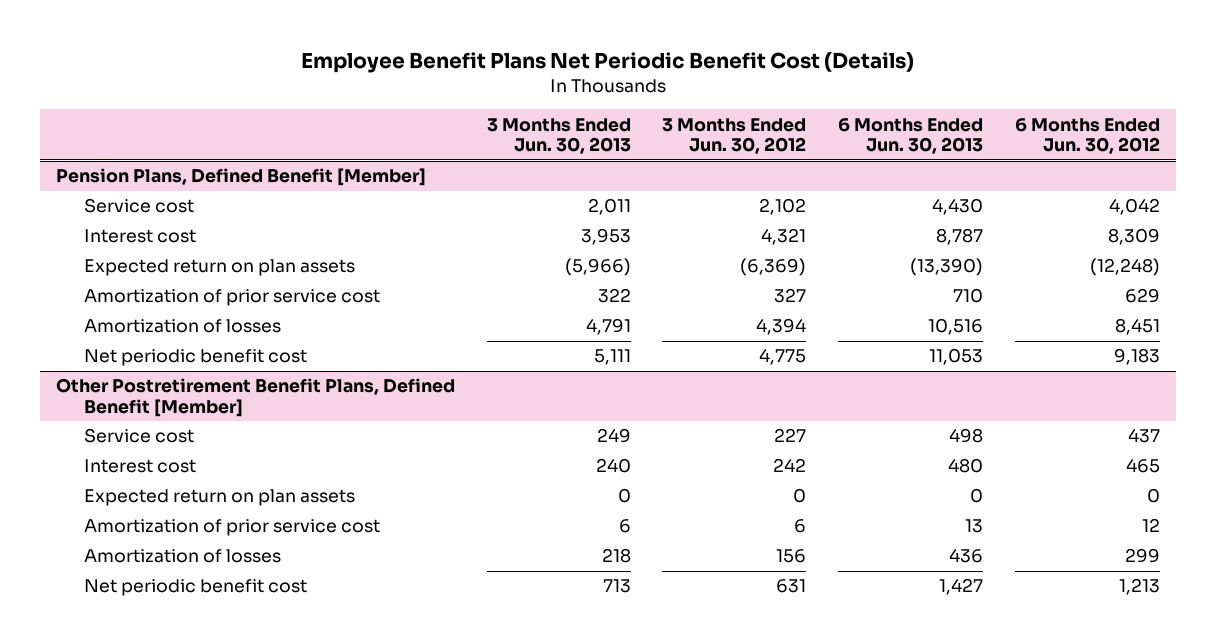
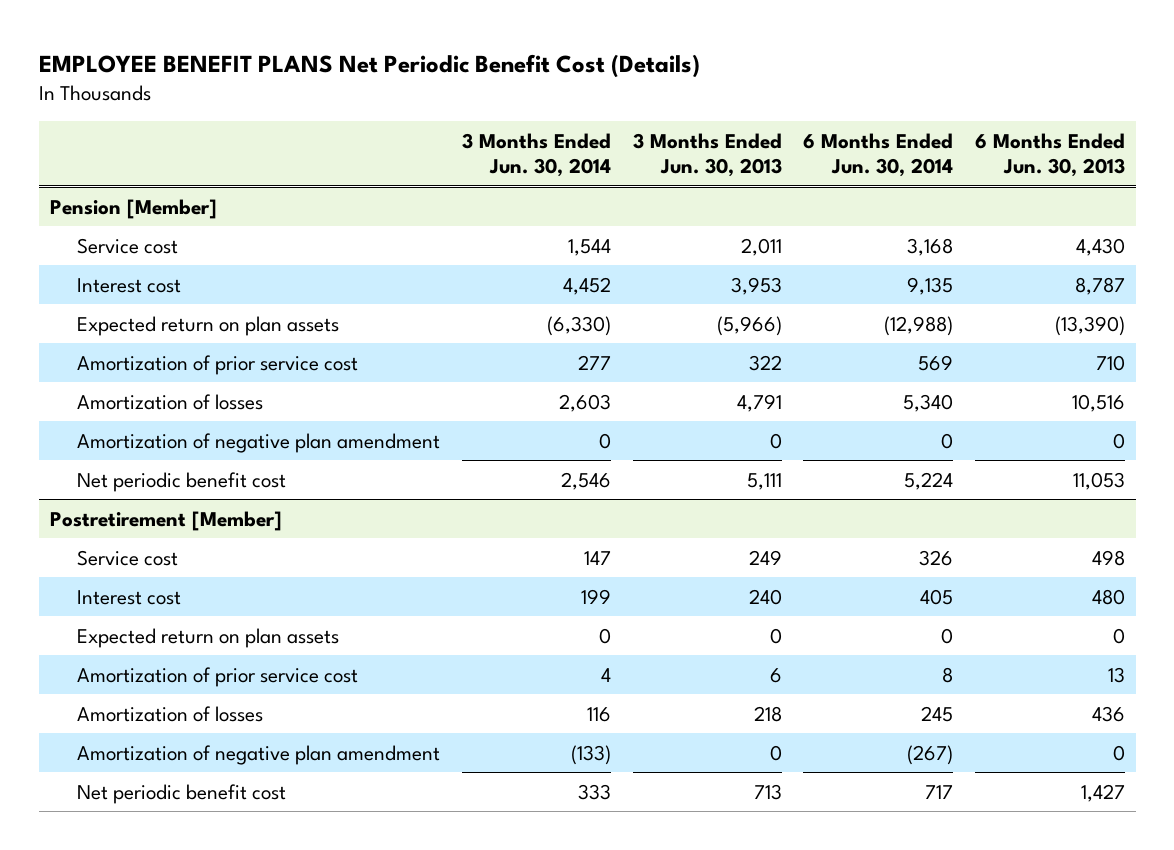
[300,51,914,73] Employee Benefit Plans Net Periodic Benefit Cost (Details) -> [38,53,700,78] EMPLOYEE BENEFIT PLANS Net Periodic Benefit Cost (Details)
[662,117,807,155] 3 Months Ended Jun. 30, 2012 -> none
[1014,117,1160,155] 6 Months Ended Jun. 30, 2012 -> none
none -> [461,132,611,178] 3 Months Ended Jun. 30, 2014
none -> [803,132,954,178] 6 Months Ended Jun. 30, 2014
[56,168,427,187] Pension Plans, Defined Benefit [Member] -> none
none -> [49,198,217,219] Pension [Member]
none -> [77,432,441,453] Amortization of negative plan amendment
[56,378,456,417] Other Postretirement Benefit Plans, Defined Benefit [Member] -> none
none -> [49,510,282,531] Postretirement [Member]
none -> [77,744,441,765] Amortization of negative plan amendment

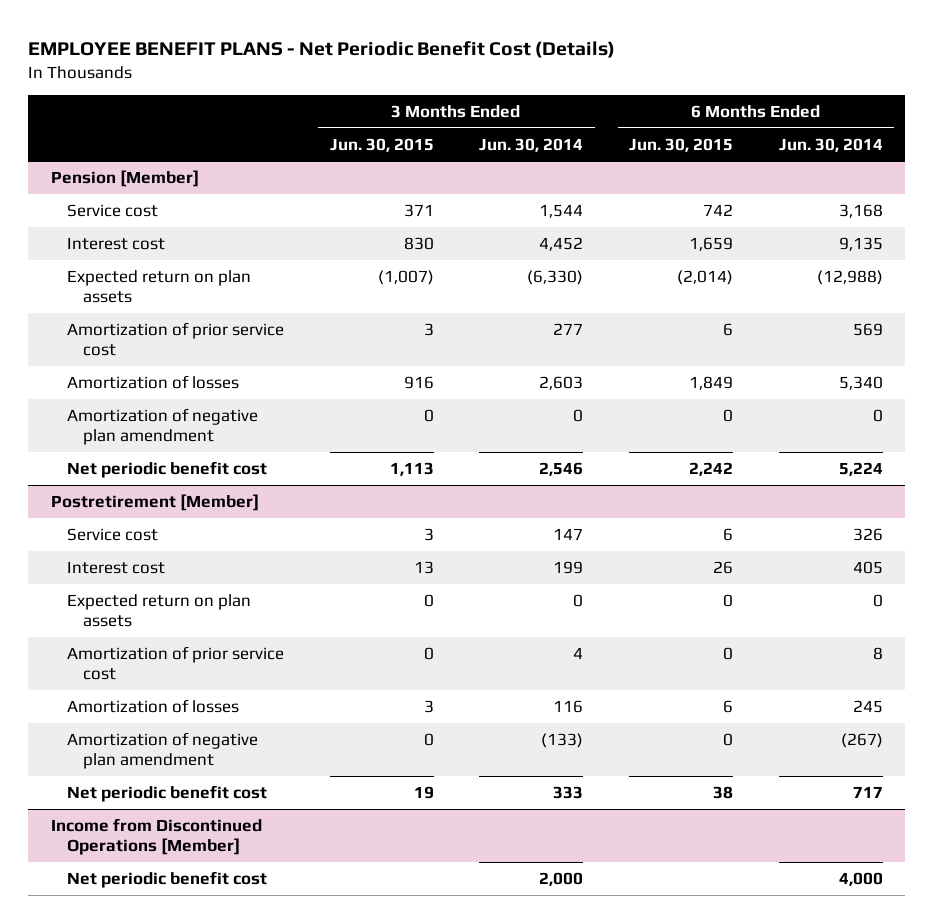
[38,53,700,78] EMPLOYEE BENEFIT PLANS Net Periodic Benefit Cost (Details) -> [27,40,615,58] EMPLOYEE BENEFIT PLANS - Net Periodic Benefit Cost (Details)
[632,132,782,178] 3 Months Ended Jun. 30, 2013 -> none
[974,132,1125,178] 6 Months Ended Jun. 30, 2013 -> none
none -> [329,137,434,152] Jun. 30, 2015
none -> [628,137,733,152] Jun. 30, 2015
none -> [50,817,262,856] Income from Discontinued Operations [Member]
none -> [67,870,268,888] Net periodic benefit cost

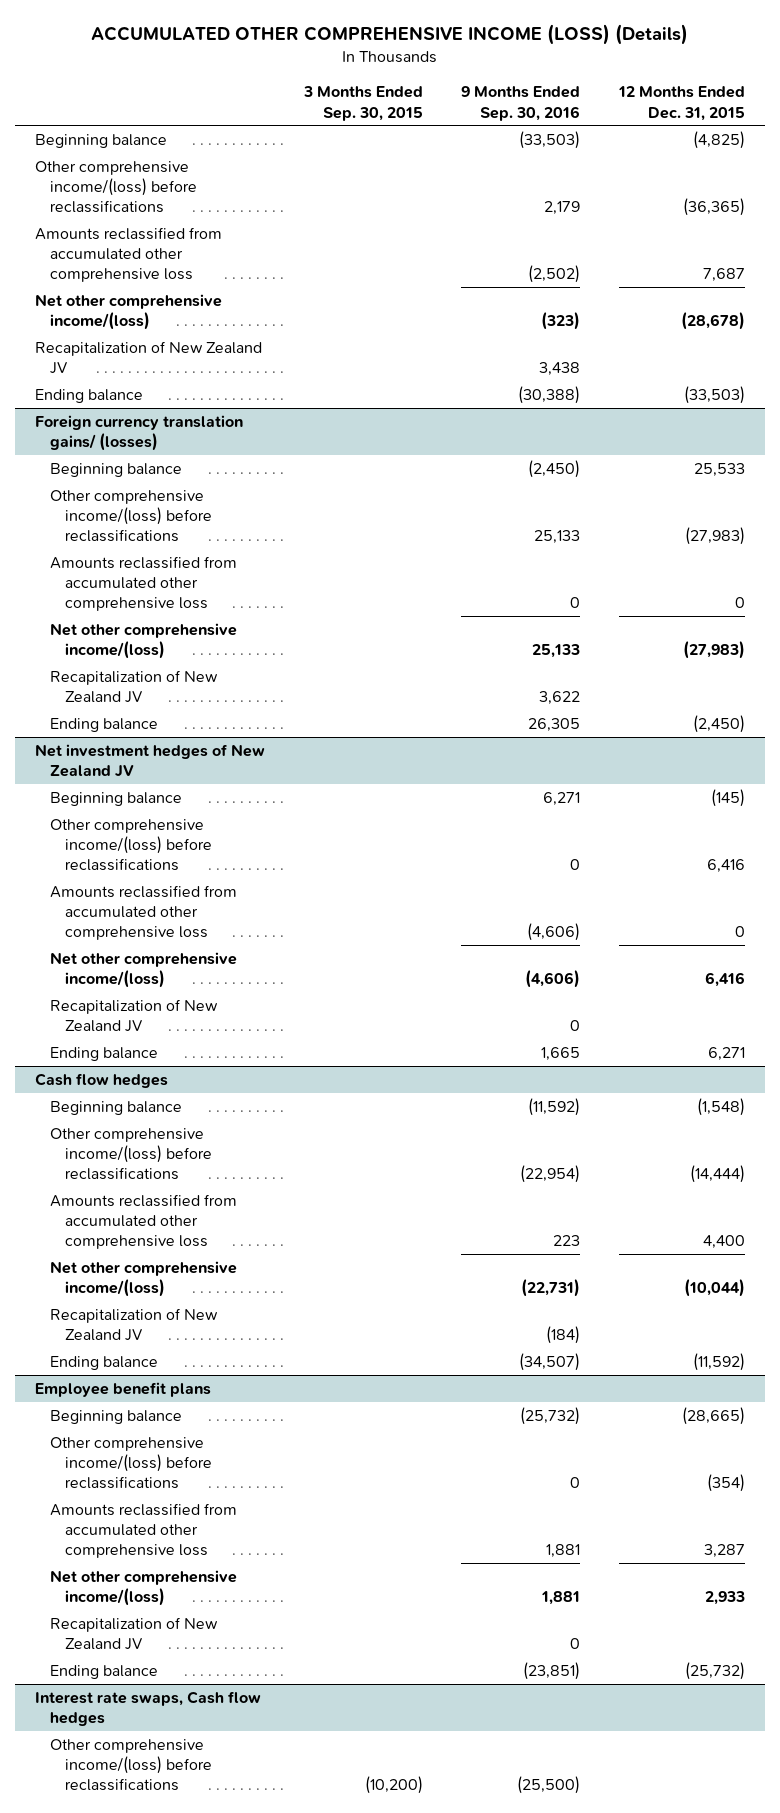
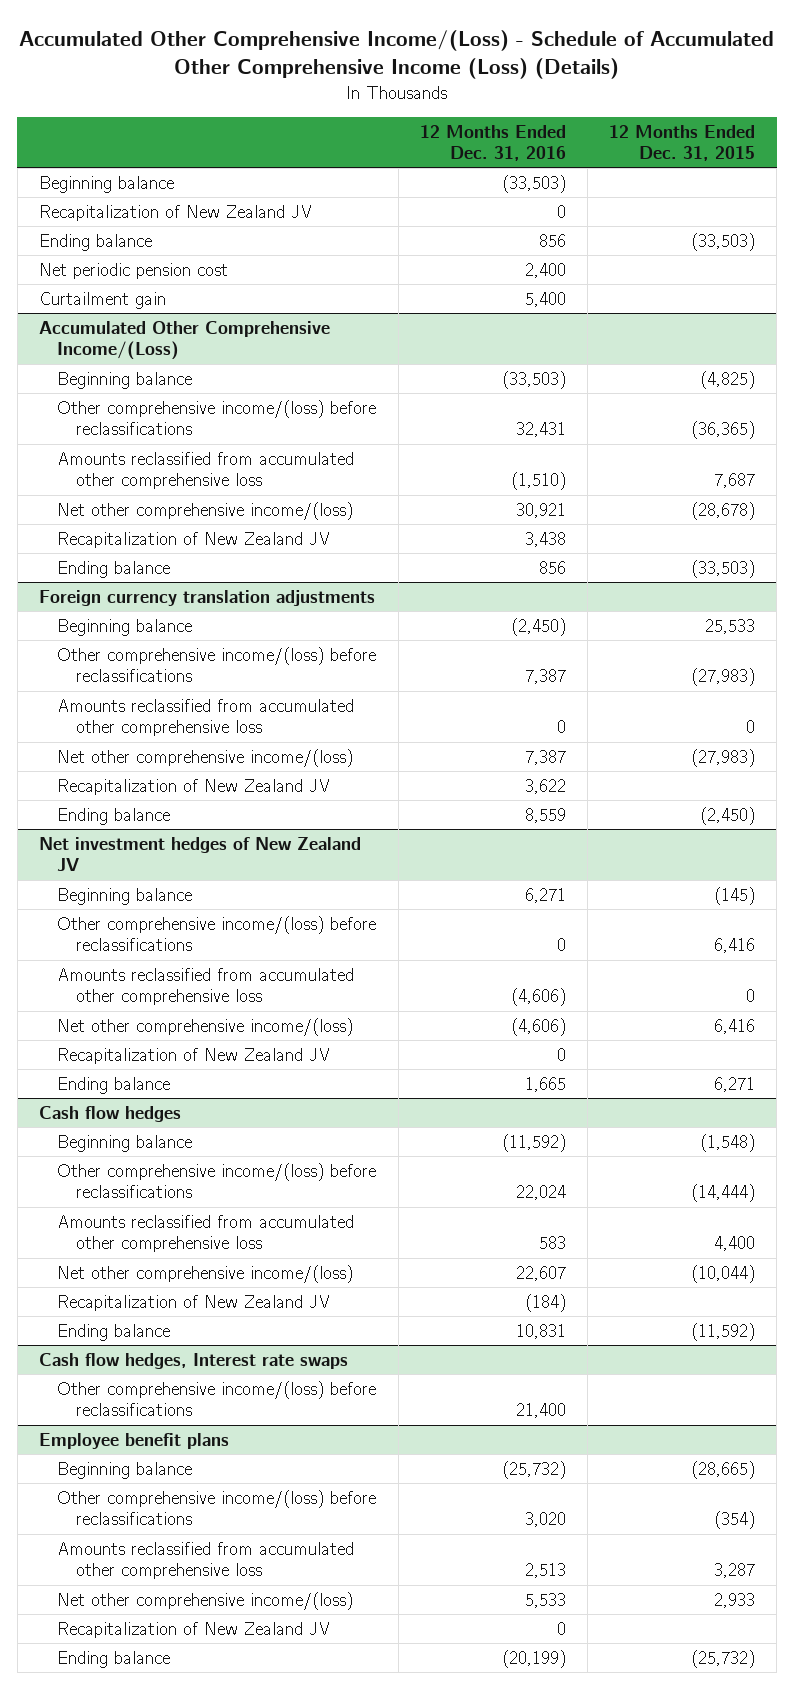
[90,24,688,46] ACCUMULATED OTHER COMPREHENSIVE INCOME (LOSS) (Details) -> [19,29,775,80] Accumulated Other Comprehensive Income/(Loss) - Schedule of Accumulated Other Comprehensive Income (Loss) (Details)
[302,86,423,121] 3 Months Ended Sep. 30, 2015 -> none
[461,86,581,121] 9 Months Ended Sep. 30, 2016 -> none
none -> [419,124,566,162] 12 Months Ended Dec. 31, 2016
none -> [39,175,175,193] Beginning balance
none -> [39,204,313,221] Recapitalization of New Zealand JV
none -> [39,233,153,251] Ending balance
none -> [39,262,229,279] Net periodic pension cost
none -> [39,291,167,309] Curtailment gain
none -> [39,320,331,361] Accumulated Other Comprehensive Income/(Loss)
[34,414,243,452] Foreign currency translation gains/ (losses) -> [39,589,376,606] Foreign currency translation adjustments
none -> [39,1352,349,1369] Cash flow hedges, Interest rate swaps
none -> [57,1380,377,1417] Other comprehensive income/(loss) before reclassifications
[34,1690,261,1727] Interest rate swaps, Cash flow hedges -> none
[49,1738,213,1792] Other comprehensive income/(loss) before reclassifications -> none

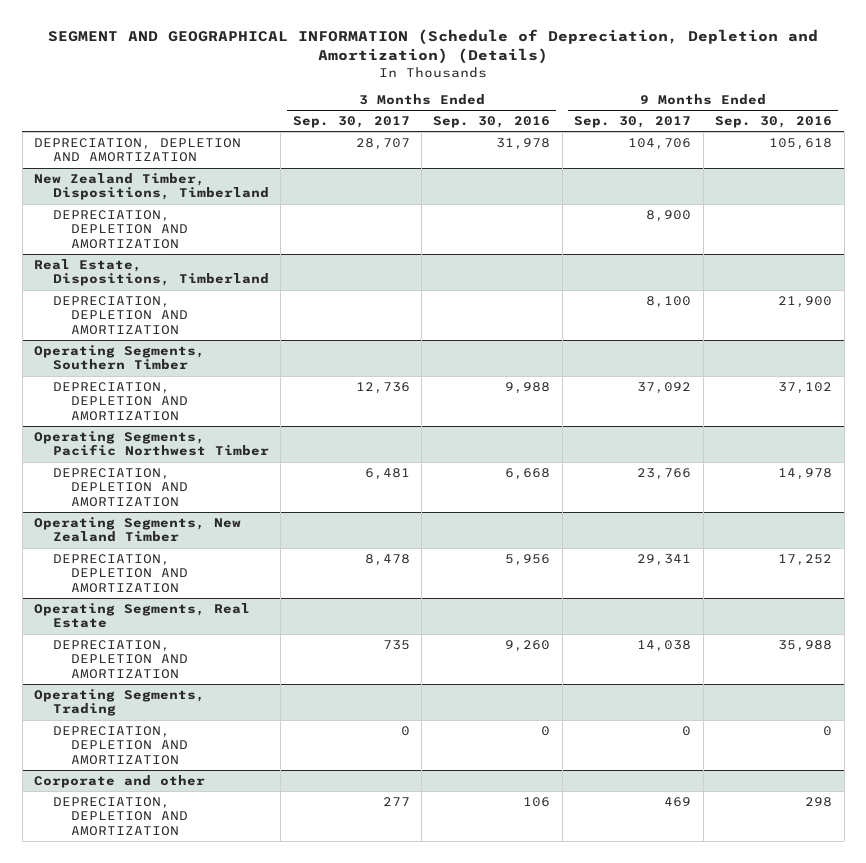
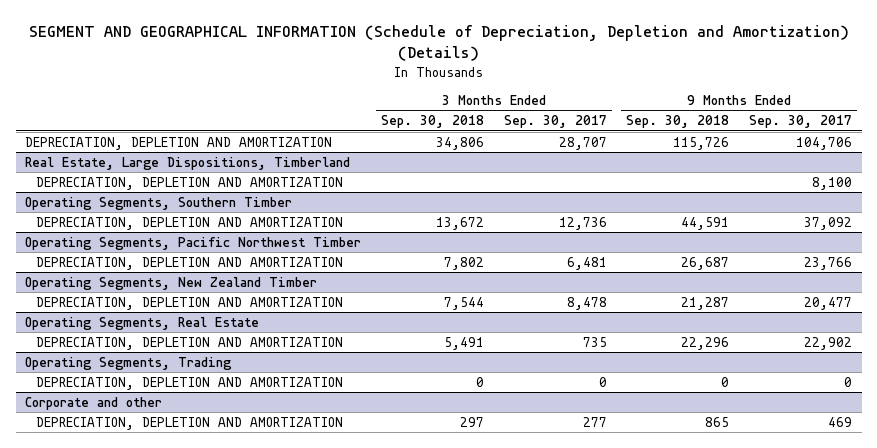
[433,116,551,129] Sep. 30, 2016 -> none
[715,116,833,129] Sep. 30, 2016 -> none
none -> [381,115,485,129] Sep. 30, 2018
none -> [626,115,730,129] Sep. 30, 2018
[34,172,269,201] New Zealand Timber, Dispositions, Timberland -> none
[52,209,189,250] DEPRECIATION, DEPLETION AND AMORTIZATION -> none
[34,258,269,287] Real Estate, Dispositions, Timberland -> [25,156,351,170] Real Estate, Large Dispositions, Timberland
[637,553,692,566] 29,341 -> [804,296,853,310] 20,477
[637,639,692,652] 14,038 -> [804,336,853,350] 22,902

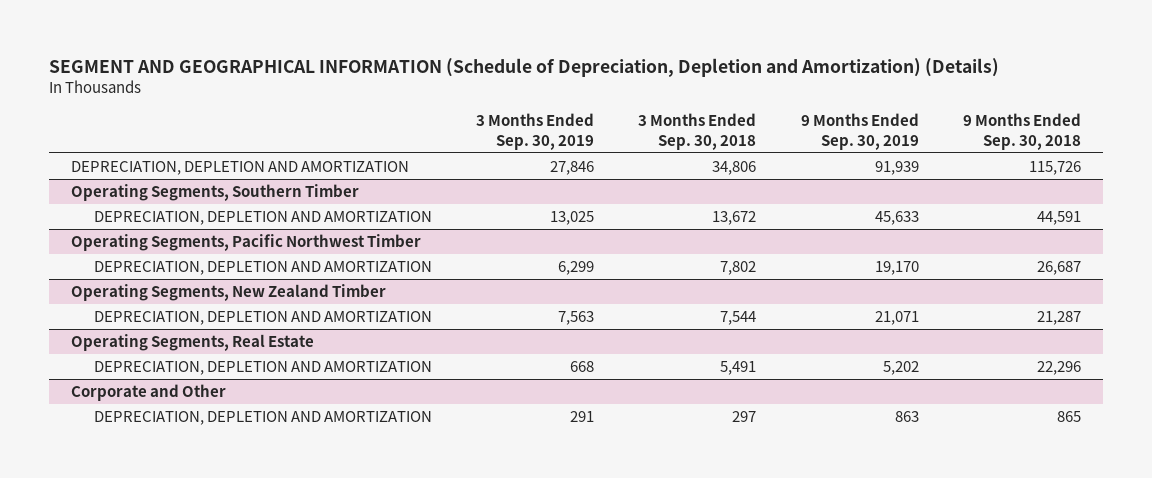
[503,115,607,129] Sep. 30, 2017 -> none
[749,115,853,129] Sep. 30, 2017 -> none
none -> [476,113,595,150] 3 Months Ended Sep. 30, 2019
none -> [800,113,919,150] 9 Months Ended Sep. 30, 2019
[25,156,351,170] Real Estate, Large Dispositions, Timberland -> none
[35,176,343,190] DEPRECIATION, DEPLETION AND AMORTIZATION -> none
[25,356,233,370] Operating Segments, Trading -> none
[35,376,343,390] DEPRECIATION, DEPLETION AND AMORTIZATION -> none
[25,396,163,410] Corporate and other -> [70,383,226,401] Corporate and Other

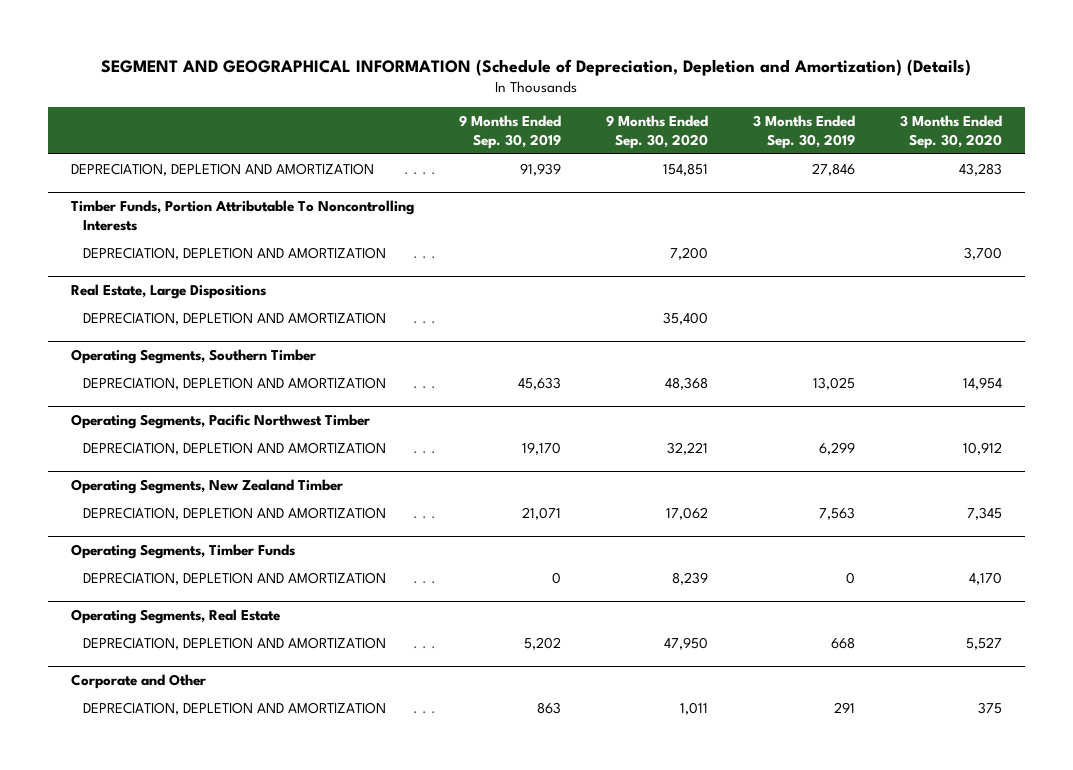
[638,113,757,150] 3 Months Ended Sep. 30, 2018 -> none
[962,113,1081,150] 9 Months Ended Sep. 30, 2018 -> none
none -> [605,115,708,149] 9 Months Ended Sep. 30, 2020
none -> [900,115,1003,149] 3 Months Ended Sep. 30, 2020
none -> [70,200,414,231] Timber Funds, Portion Attributable To Noncontrolling Interests
none -> [82,246,386,260] DEPRECIATION, DEPLETION AND AMORTIZATION
none -> [70,284,266,300] Real Estate, Large Dispositions
none -> [82,311,386,325] DEPRECIATION, DEPLETION AND AMORTIZATION
none -> [70,544,295,560] Operating Segments, Timber Funds
none -> [82,571,386,585] DEPRECIATION, DEPLETION AND AMORTIZATION

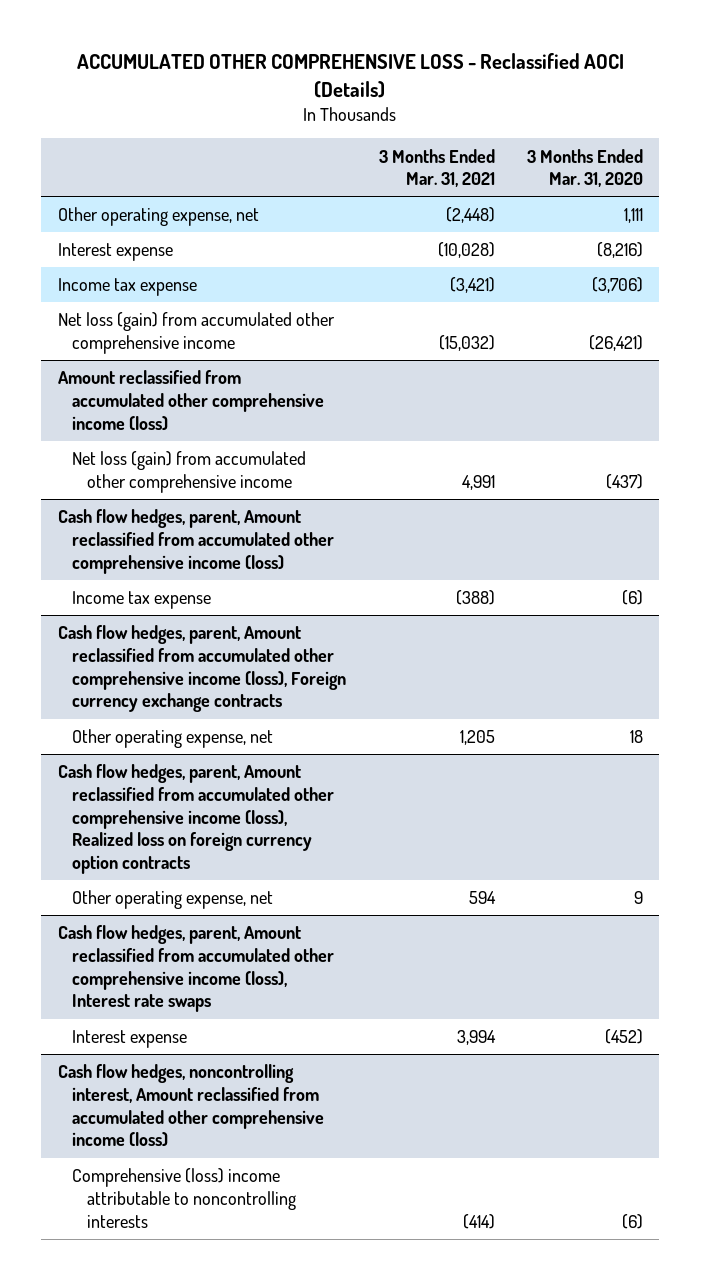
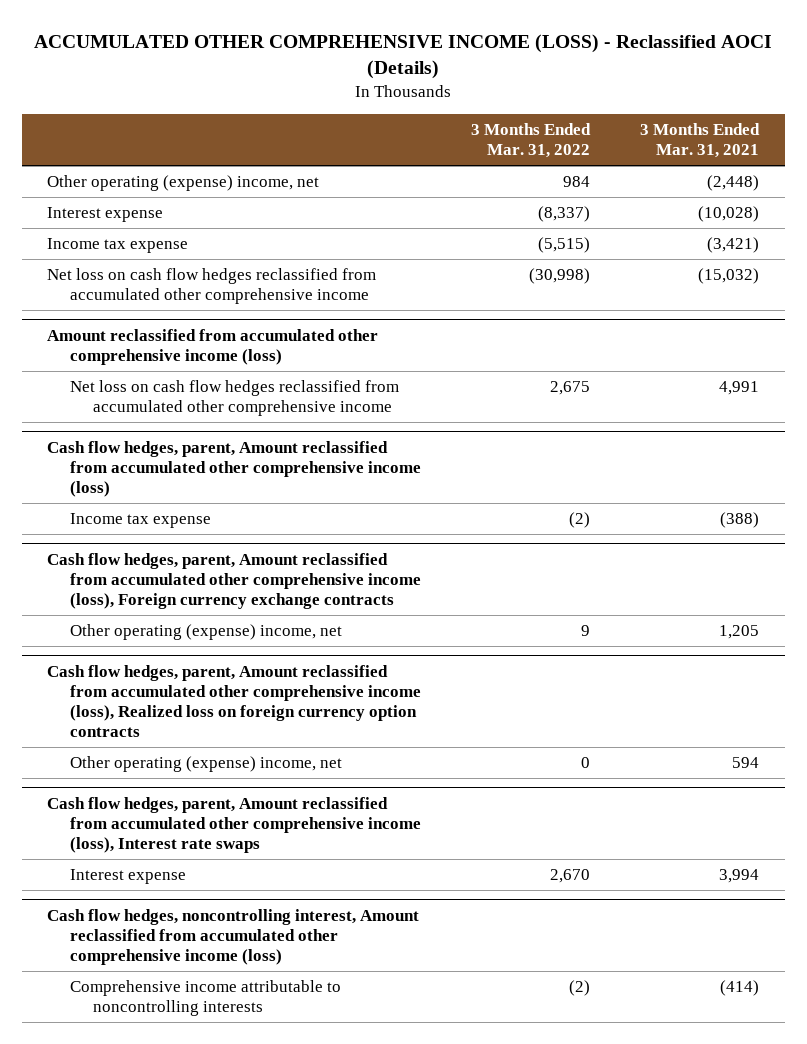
[77,53,625,98] ACCUMULATED OTHER COMPREHENSIVE LOSS - Reclassified AOCI (Details) -> [34,34,773,80] ACCUMULATED OTHER COMPREHENSIVE INCOME (LOSS) - Reclassified AOCI (Details)
[527,148,644,188] 3 Months Ended Mar. 31, 2020 -> none
none -> [471,122,592,158] 3 Months Ended Mar. 31, 2022
[57,207,259,227] Other operating expense, net -> [47,175,320,192] Other operating (expense) income, net
[57,312,335,354] Net loss (gain) from accumulated other comprehensive income -> [47,268,377,305] Net loss on cash flow hedges reclassified from accumulated other comprehensive income
[72,451,307,493] Net loss (gain) from accumulated other comprehensive income -> [70,380,400,417] Net loss on cash flow hedges reclassified from accumulated other comprehensive income
[72,729,274,749] Other operating expense, net -> [70,624,343,641] Other operating (expense) income, net
[72,890,274,910] Other operating expense, net -> [70,756,343,773] Other operating (expense) income, net
[72,1168,296,1228] Comprehensive (loss) income attributable to noncontrolling interests -> [70,980,342,1017] Comprehensive income attributable to noncontrolling interests

